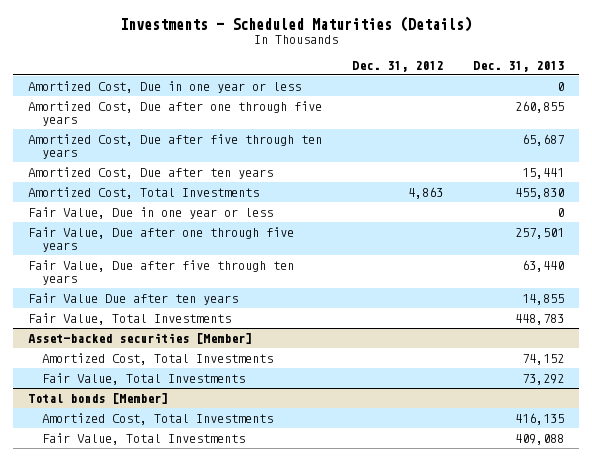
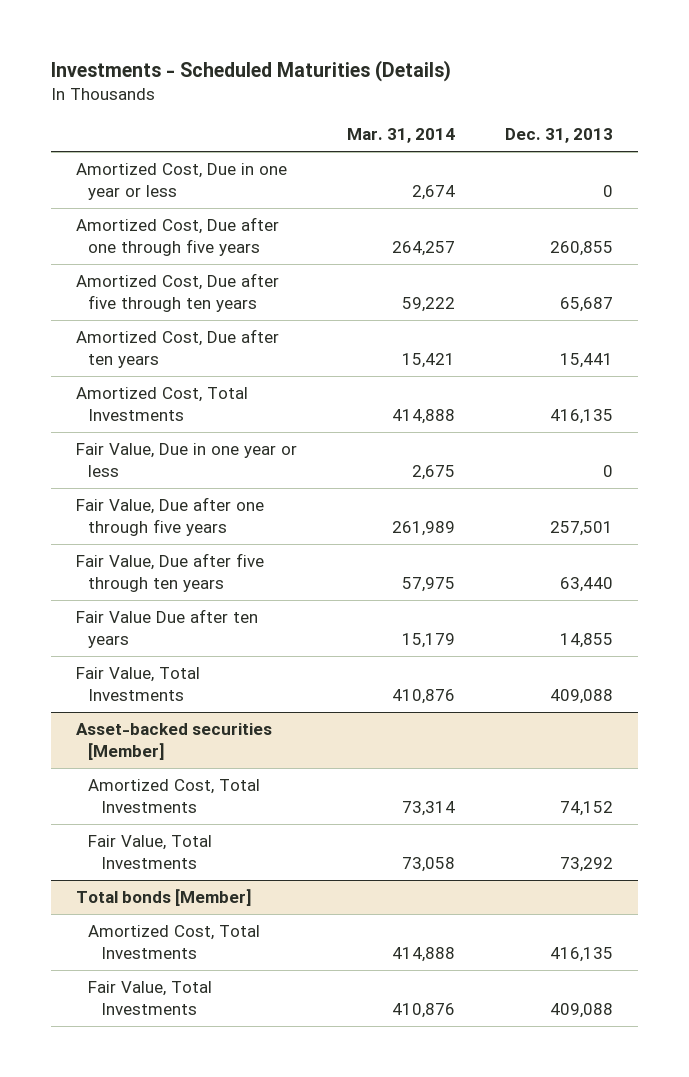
[352,60,444,72] Dec. 31, 2012 -> none
none -> [346,128,455,144] Mar. 31, 2014
[515,187,565,199] 455,830 -> [550,409,614,425] 416,135
[515,313,565,325] 448,783 -> [550,689,614,705] 409,088

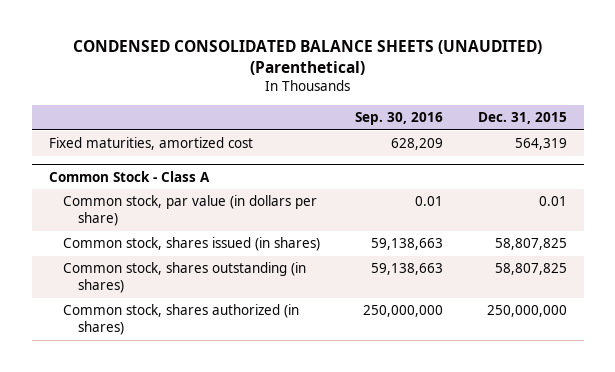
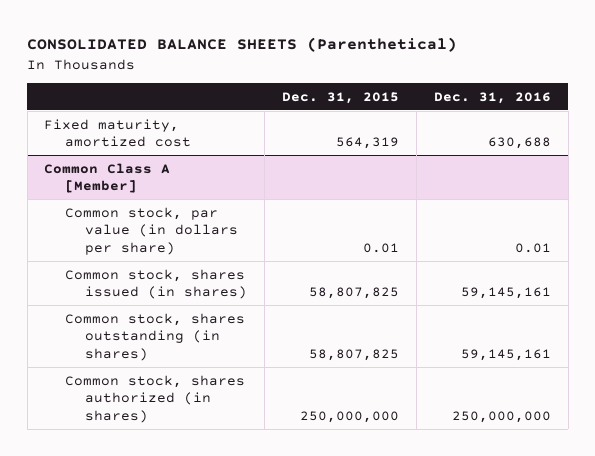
[72,40,542,76] CONDENSED CONSOLIDATED BALANCE SHEETS (UNAUDITED) (Parenthetical) -> [27,37,458,53] CONSOLIDATED BALANCE SHEETS (Parenthetical)
[354,112,443,126] Sep. 30, 2016 -> none
none -> [433,91,551,104] Dec. 31, 2016
[48,137,253,151] Fixed maturities, amortized cost -> [44,118,191,148] Fixed maturity, amortized cost
[48,170,210,182] Common Stock - Class A -> [44,162,171,194] Common Class A [Member]

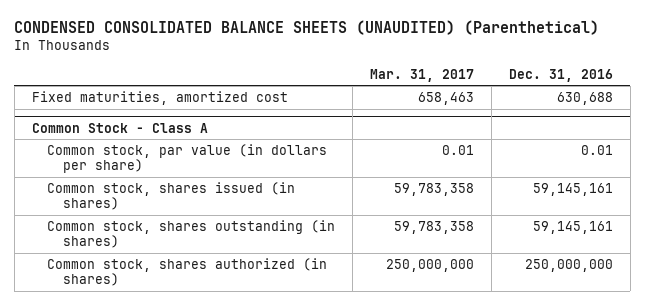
[27,37,458,53] CONSOLIDATED BALANCE SHEETS (Parenthetical) -> [14,20,600,36] CONDENSED CONSOLIDATED BALANCE SHEETS (UNAUDITED) (Parenthetical)
[282,91,400,104] Dec. 31, 2015 -> none
none -> [370,68,475,82] Mar. 31, 2017
[44,118,191,148] Fixed maturity, amortized cost -> [31,90,288,105] Fixed maturities, amortized cost
[44,162,171,194] Common Class A [Member] -> [31,122,208,133] Common Stock - Class A

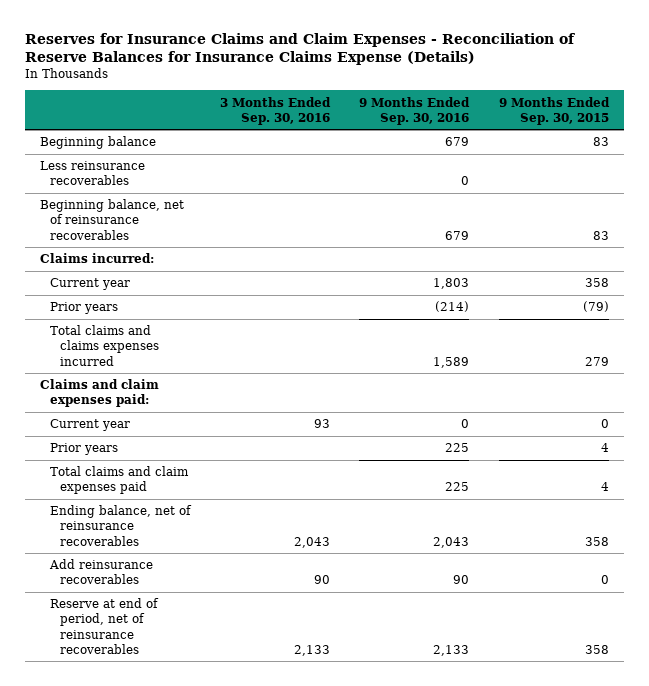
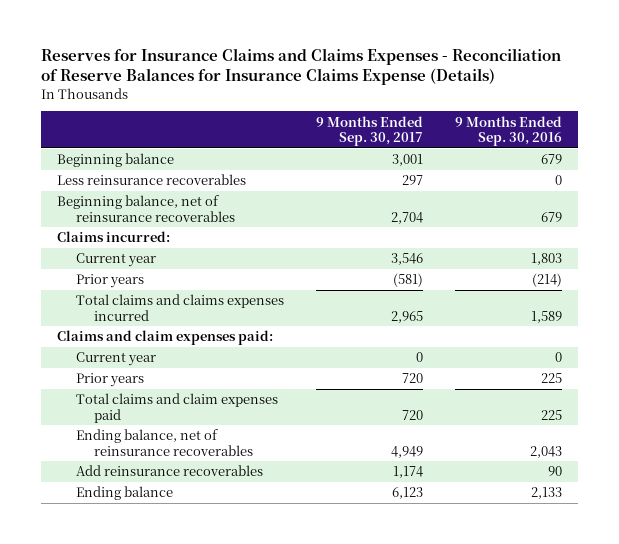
[25,32,576,66] Reserves for Insurance Claims and Claim Expenses - Reconciliation of Reserve Balances for Insurance Claims Expense (Details) -> [41,48,562,86] Reserves for Insurance Claims and Claims Expenses - Reconciliation of Reserve Balances for Insurance Claims Expense (Details)
[219,96,331,125] 3 Months Ended Sep. 30, 2016 -> none
[499,96,611,125] 9 Months Ended Sep. 30, 2015 -> none
none -> [315,115,423,147] 9 Months Ended Sep. 30, 2017
[49,598,159,654] Reserve at end of period, net of reinsurance recoverables -> [75,486,173,501] Ending balance

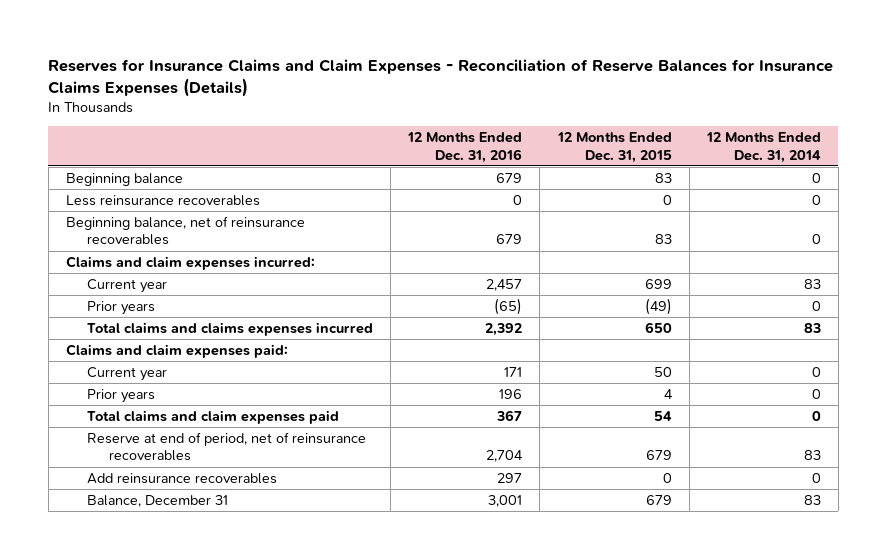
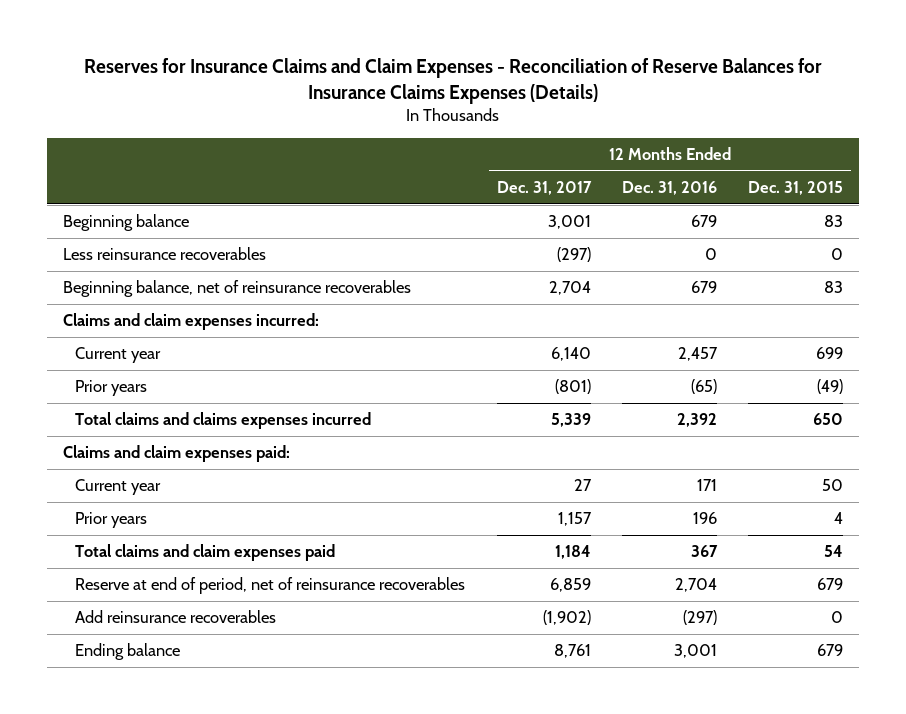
[705,132,821,163] 12 Months Ended Dec. 31, 2014 -> none
none -> [496,180,592,195] Dec. 31, 2017
[497,473,523,484] 297 -> [683,610,718,626] (297)
[87,495,229,508] Balance, December 31 -> [75,643,181,661] Ending balance

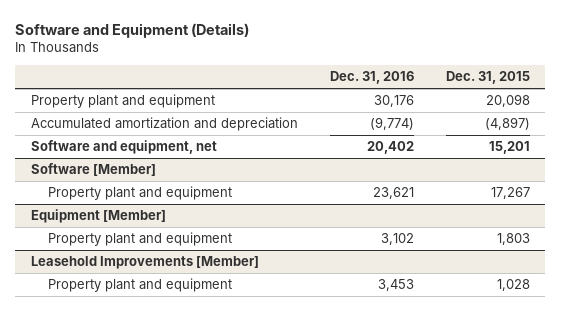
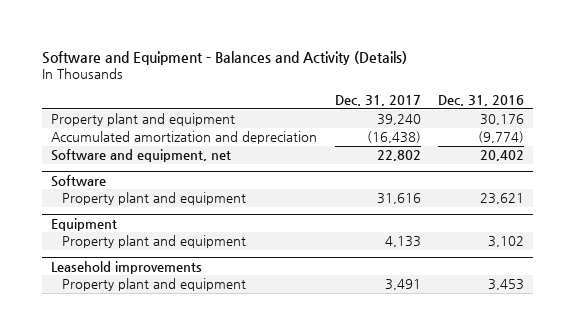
[15,23,250,39] Software and Equipment (Details) -> [42,50,408,65] Software and Equipment - Balances and Activity (Details)
[445,71,530,85] Dec. 31, 2015 -> none
none -> [334,95,421,107] Dec. 31, 2017
[31,163,157,177] Software [Member] -> [51,174,107,187] Software
[31,209,167,224] Equipment [Member] -> [51,217,118,231] Equipment
[31,256,260,270] Leasehold Improvements [Member] -> [51,260,203,274] Leasehold improvements

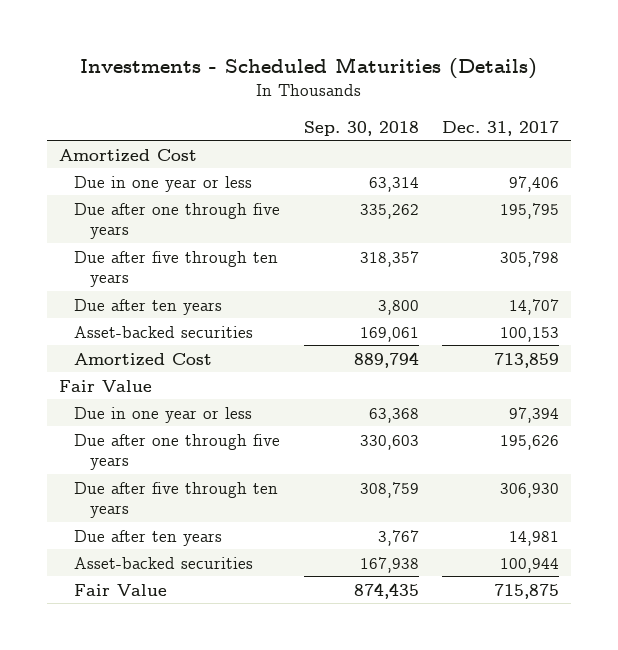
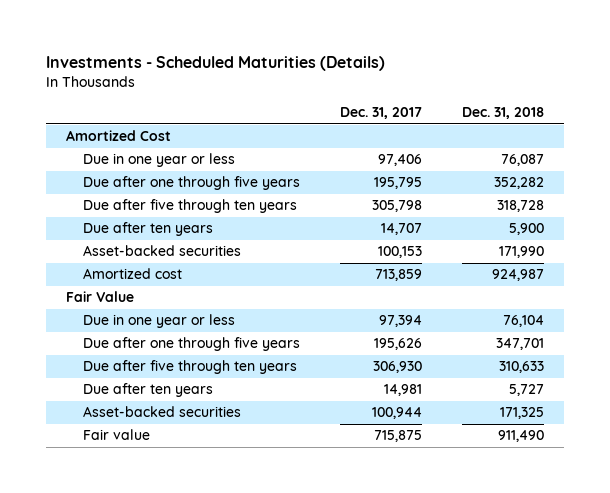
[303,120,419,136] Sep. 30, 2018 -> none
none -> [462,107,545,120] Dec. 31, 2018
[74,352,213,366] Amortized Cost -> [83,268,183,280] Amortized cost
[74,583,168,596] Fair Value -> [83,429,151,441] Fair value

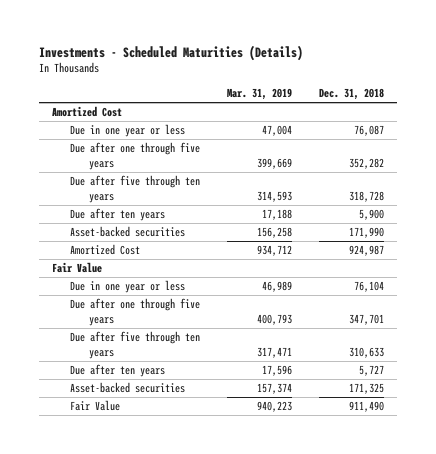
[340,107,423,120] Dec. 31, 2017 -> none
none -> [227,88,293,101] Mar. 31, 2019
[83,268,183,280] Amortized cost -> [70,244,141,256] Amortized Cost
[83,429,151,441] Fair value -> [70,400,121,412] Fair Value

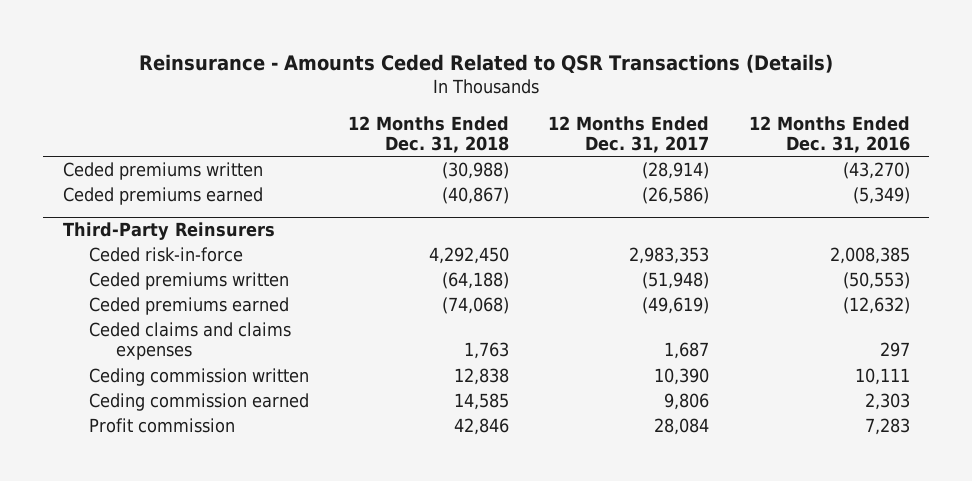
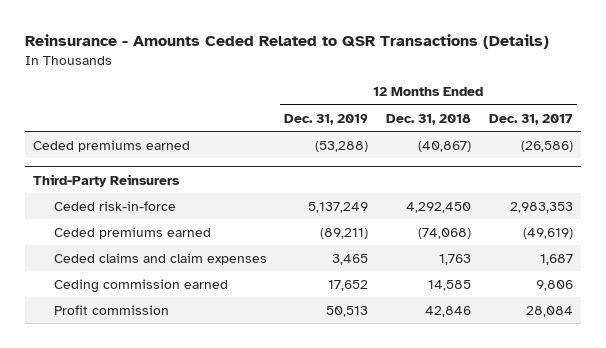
[748,115,910,154] 12 Months Ended Dec. 31, 2016 -> none
none -> [284,113,369,125] Dec. 31, 2019
[62,161,263,180] Ceded premiums written -> none
[89,271,290,290] Ceded premiums written -> none
[89,367,310,386] Ceding commission written -> none
[89,321,292,361] Ceded claims and claims expenses -> [53,252,267,265] Ceded claims and claim expenses

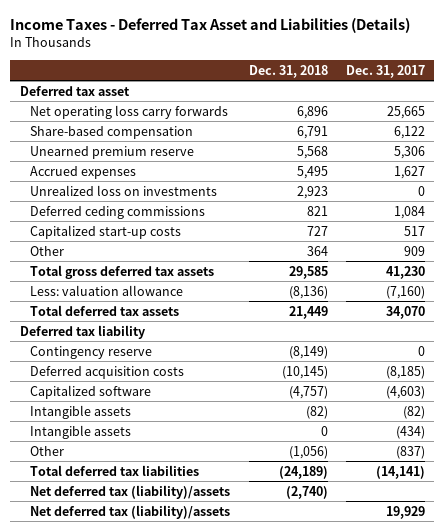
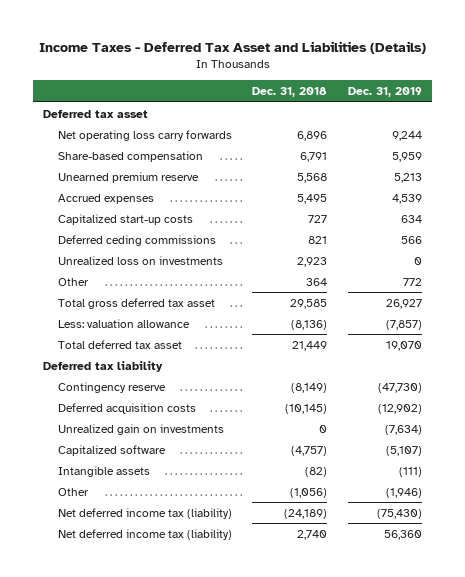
[345,64,425,78] Dec. 31, 2017 -> none
none -> [347,87,422,98] Dec. 31, 2019
[30,205,206,219] Deferred ceding commissions -> [57,234,216,246] Deferred ceding commissions
[30,184,218,196] Unrealized loss on investments -> [57,255,223,265] Unrealized loss on investments
[30,264,215,279] Total gross deferred tax assets -> [57,297,215,309] Total gross deferred tax asset
[30,304,180,316] Total deferred tax assets -> [57,339,182,349] Total deferred tax asset
none -> [57,423,224,435] Unrealized gain on investments
[30,424,132,439] Intangible assets -> none
[30,504,231,519] Net deferred tax (liability)/assets -> none
[30,464,200,476] Total deferred tax liabilities -> [57,507,232,519] Net deferred income tax (liability)
[30,484,231,499] Net deferred tax (liability)/assets -> [57,528,232,540] Net deferred income tax (liability)
[285,485,328,499] (2,740) -> [297,529,328,540] 2,740

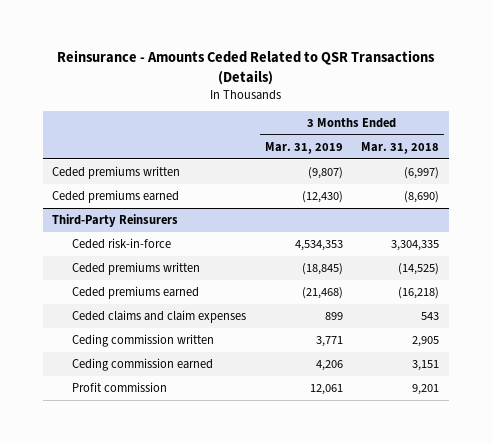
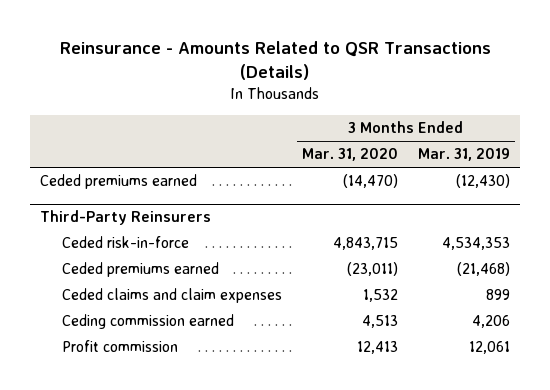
[56,50,435,85] Reinsurance - Amounts Ceded Related to QSR Transactions (Details) -> [59,41,491,81] Reinsurance - Amounts Related to QSR Transactions (Details)
[361,141,440,154] Mar. 31, 2018 -> none
none -> [301,148,398,162] Mar. 31, 2020
[52,166,181,180] Ceded premiums written -> none
[71,262,200,276] Ceded premiums written -> none
[71,334,214,348] Ceding commission written -> none

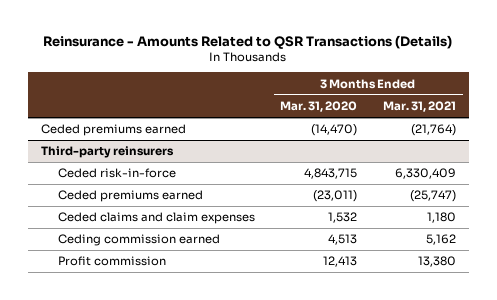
[418,148,511,162] Mar. 31, 2019 -> none
none -> [383,101,457,113] Mar. 31, 2021
[39,210,211,226] Third-Party Reinsurers -> [40,146,174,159] Third-party reinsurers

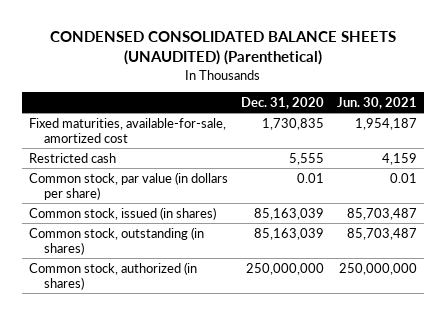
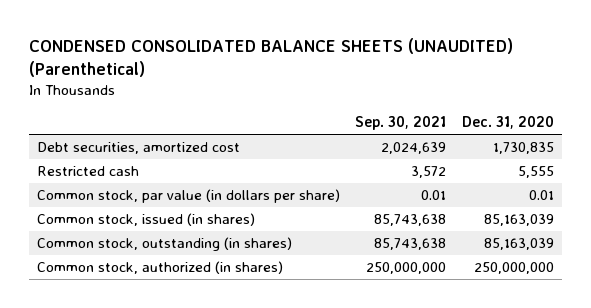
[337,96,418,109] Jun. 30, 2021 -> none
none -> [355,116,447,131] Sep. 30, 2021
[28,117,226,143] Fixed maturities, available-for-sale, amortized cost -> [36,142,240,155] Debt securities, amortized cost

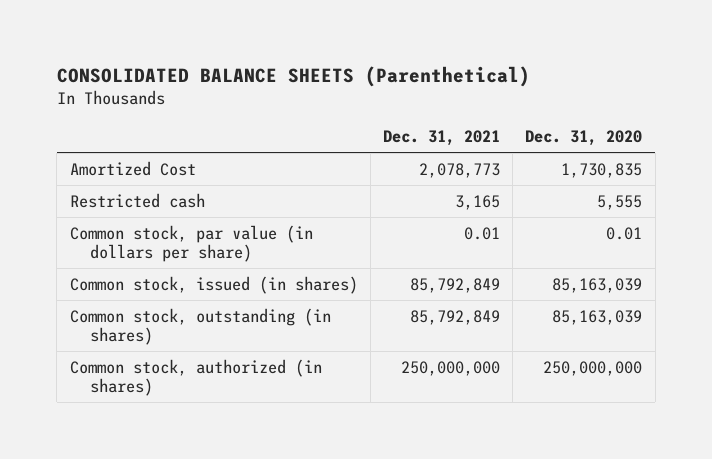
[29,38,514,78] CONDENSED CONSOLIDATED BALANCE SHEETS (UNAUDITED) (Parenthetical) -> [56,66,530,88] CONSOLIDATED BALANCE SHEETS (Parenthetical)
[355,116,447,131] Sep. 30, 2021 -> none
none -> [382,130,500,147] Dec. 31, 2021
[36,142,240,155] Debt securities, amortized cost -> [69,160,196,176] Amortized Cost

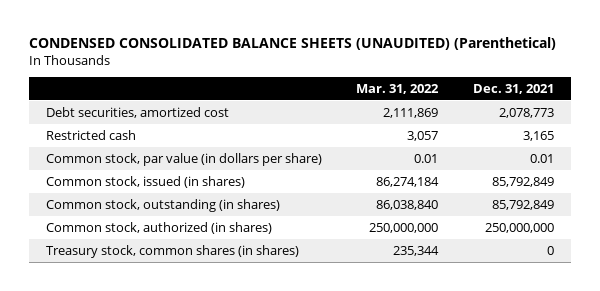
[56,66,530,88] CONSOLIDATED BALANCE SHEETS (Parenthetical) -> [28,36,556,50] CONDENSED CONSOLIDATED BALANCE SHEETS (UNAUDITED) (Parenthetical)
[525,130,643,147] Dec. 31, 2020 -> none
none -> [356,83,440,94] Mar. 31, 2022
[69,160,196,176] Amortized Cost -> [46,106,230,118] Debt securities, amortized cost
none -> [46,244,300,258] Treasury stock, common shares (in shares)

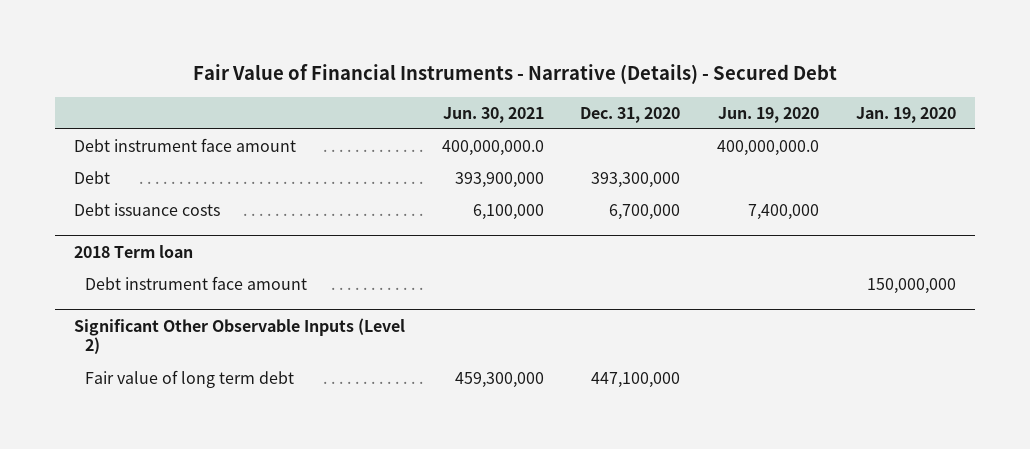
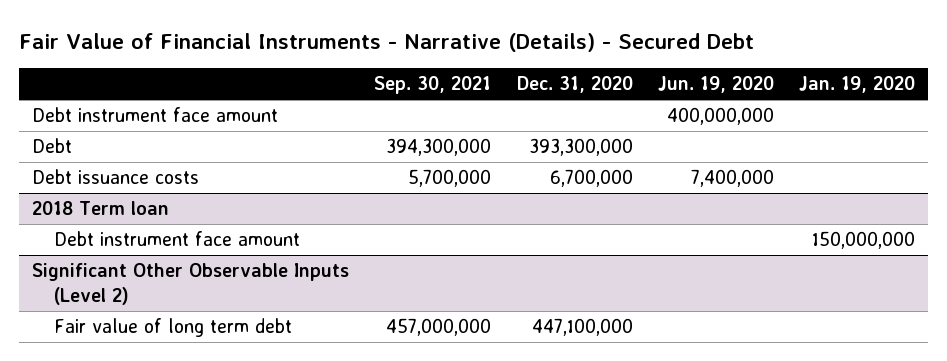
[442,106,544,123] Jun. 30, 2021 -> none
none -> [374,76,492,95] Sep. 30, 2021
[717,139,820,156] 400,000,000.0 -> [666,106,774,125] 400,000,000

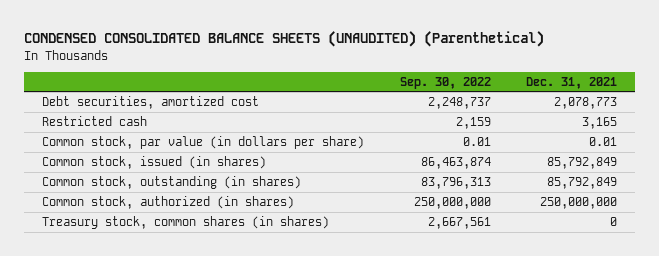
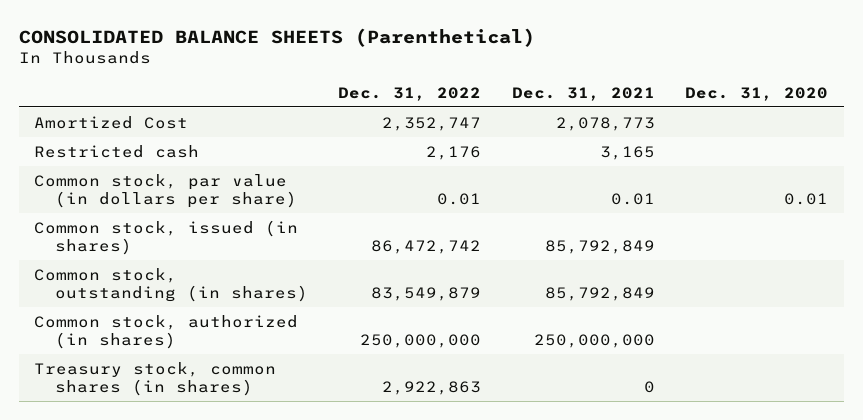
[24,31,545,48] CONDENSED CONSOLIDATED BALANCE SHEETS (UNAUDITED) (Parenthetical) -> [18,27,535,47] CONSOLIDATED BALANCE SHEETS (Parenthetical)
[399,76,491,89] Sep. 30, 2022 -> none
none -> [338,86,482,101] Dec. 31, 2022
none -> [685,86,829,101] Dec. 31, 2020
[42,96,260,110] Debt securities, amortized cost -> [34,115,189,129] Amortized Cost

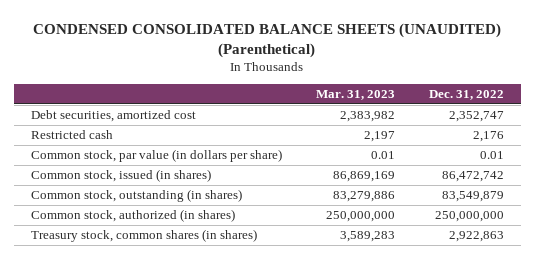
[18,27,535,47] CONSOLIDATED BALANCE SHEETS (Parenthetical) -> [33,22,502,58] CONDENSED CONSOLIDATED BALANCE SHEETS (UNAUDITED) (Parenthetical)
[511,86,655,101] Dec. 31, 2021 -> none
[685,86,829,101] Dec. 31, 2020 -> none
none -> [315,90,395,101] Mar. 31, 2023
[34,115,189,129] Amortized Cost -> [30,109,196,122] Debt securities, amortized cost

